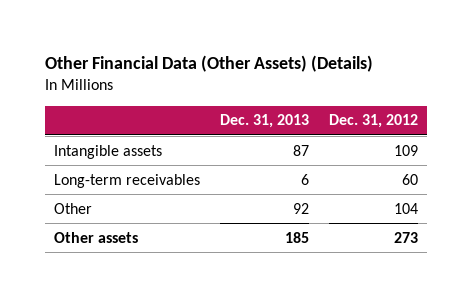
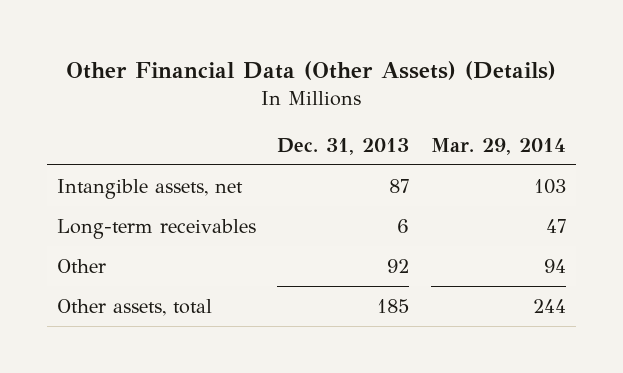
[328,114,418,129] Dec. 31, 2012 -> none
none -> [430,137,566,155] Mar. 29, 2014
[54,144,163,159] Intangible assets -> [57,178,244,199] Intangible assets, net
[54,231,139,243] Other assets -> [57,298,213,316] Other assets, total

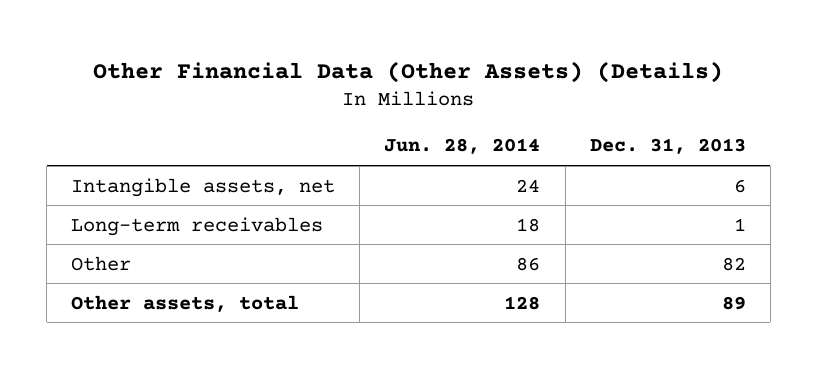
[430,137,566,155] Mar. 29, 2014 -> none
none -> [384,138,541,155] Jun. 28, 2014
[389,178,410,193] 87 -> [733,178,746,193] 6
[397,218,410,233] 6 -> [733,217,746,231] 1
[387,258,410,273] 92 -> [721,256,746,271] 82
[377,298,410,313] 185 -> [721,295,746,310] 89

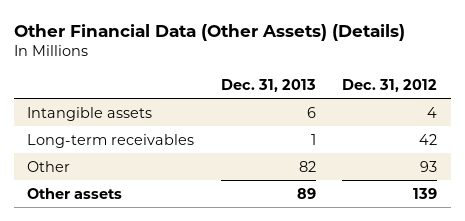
[384,138,541,155] Jun. 28, 2014 -> none
none -> [342,78,438,92] Dec. 31, 2012
[71,177,336,197] Intangible assets, net -> [27,106,153,121] Intangible assets
[71,294,300,312] Other assets, total -> [27,187,123,199] Other assets

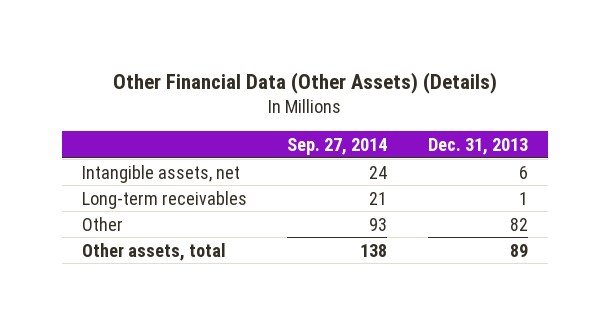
[342,78,438,92] Dec. 31, 2012 -> none
none -> [287,137,388,155] Sep. 27, 2014
[27,106,153,121] Intangible assets -> [81,164,240,183] Intangible assets, net
[27,187,123,199] Other assets -> [81,242,226,261] Other assets, total

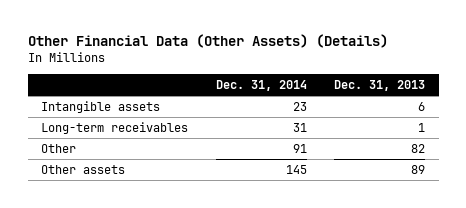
[287,137,388,155] Sep. 27, 2014 -> none
none -> [215,79,307,91] Dec. 31, 2014
[81,164,240,183] Intangible assets, net -> [41,100,161,113] Intangible assets
[81,242,226,261] Other assets, total -> [41,164,126,174] Other assets

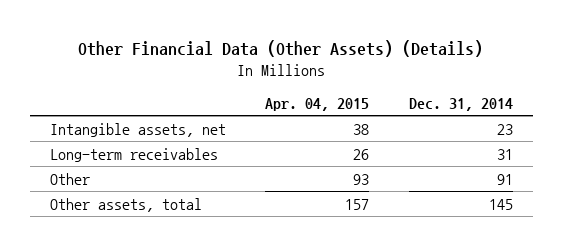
[333,79,425,91] Dec. 31, 2013 -> none
none -> [265,97,370,111] Apr. 04, 2015
[41,100,161,113] Intangible assets -> [49,122,226,137] Intangible assets, net
[41,164,126,174] Other assets -> [49,197,202,212] Other assets, total

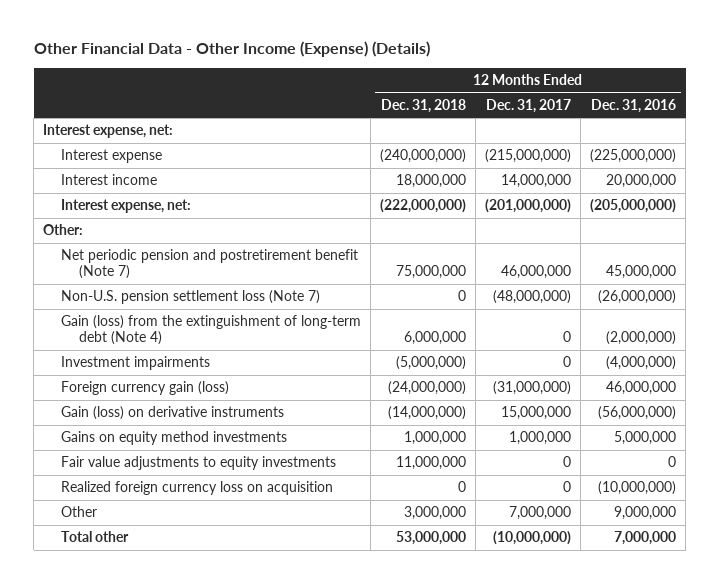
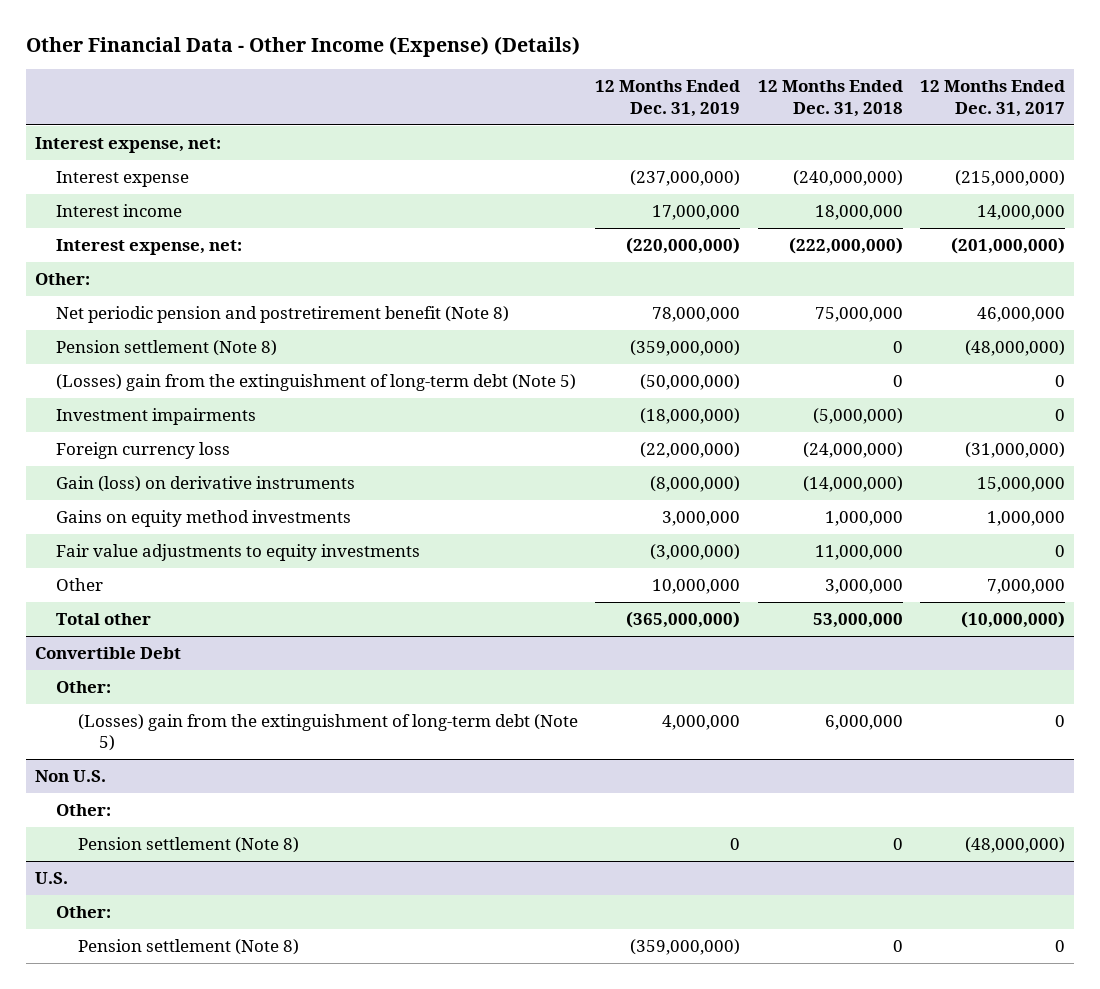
[591,98,677,113] Dec. 31, 2016 -> none
none -> [595,80,741,117] 12 Months Ended Dec. 31, 2019
[61,249,359,280] Net periodic pension and postretirement benefit (Note 7) -> [56,305,510,323] Net periodic pension and postretirement benefit (Note 8)
[61,290,321,305] Non-U.S. pension settlement loss (Note 7) -> [56,339,278,356] Pension settlement (Note 8)
[61,315,362,346] Gain (loss) from the extinguishment of long-term debt (Note 4) -> [56,373,577,391] (Losses) gain from the extinguishment of long-term debt (Note 5)
[404,331,467,346] 6,000,000 -> [892,374,903,387] 0
[61,381,230,396] Foreign currency gain (loss) -> [56,441,231,459] Foreign currency loss
[61,481,334,496] Realized foreign currency loss on acquisition -> none
none -> [34,646,181,659] Convertible Debt
none -> [56,680,112,693] Other:
none -> [77,713,578,752] (Losses) gain from the extinguishment of long-term debt (Note 5)
none -> [34,769,106,782] Non U.S.
none -> [56,803,112,816] Other:
none -> [77,836,299,853] Pension settlement (Note 8)
none -> [34,871,68,884] U.S.
none -> [56,905,112,918] Other:
none -> [77,938,299,955] Pension settlement (Note 8)

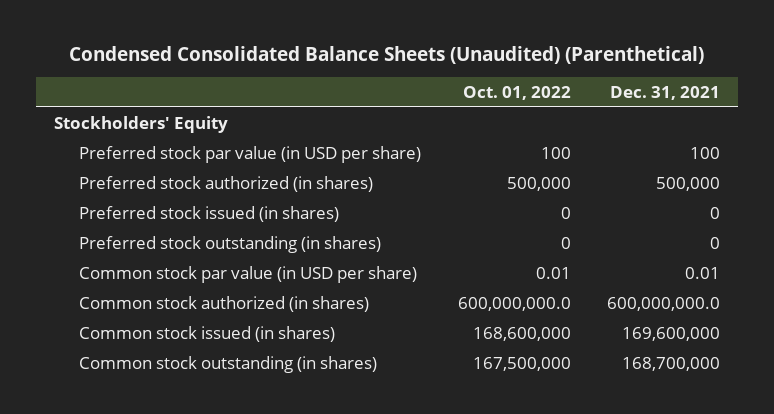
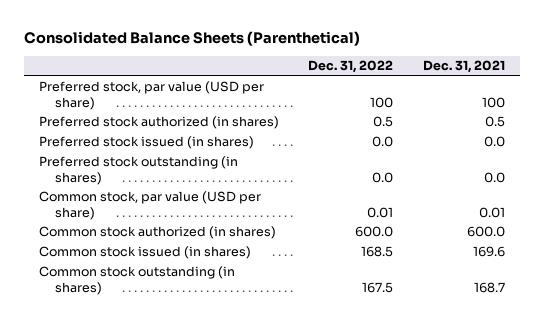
[68,45,704,64] Condensed Consolidated Balance Sheets (Unaudited) (Parenthetical) -> [23,31,360,47] Consolidated Balance Sheets (Parenthetical)
[462,85,571,100] Oct. 01, 2022 -> none
none -> [308,60,394,74] Dec. 31, 2022
[53,115,228,133] Stockholders' Equity -> none
[79,145,422,163] Preferred stock par value (in USD per share) -> [38,81,264,110] Preferred stock, par value (USD per share)
[655,176,720,191] 500,000 -> [484,116,505,128] 0.5
[709,206,720,219] 0 -> [483,136,505,148] 0.0
[709,236,720,249] 0 -> [483,171,505,183] 0.0
[79,265,418,283] Common stock par value (in USD per share) -> [38,191,261,220] Common stock, par value (USD per share)
[606,296,720,311] 600,000,000.0 -> [466,226,505,238] 600.0
[621,326,720,341] 169,600,000 -> [472,246,505,258] 169.6
[621,356,720,371] 168,700,000 -> [473,281,505,293] 168.7

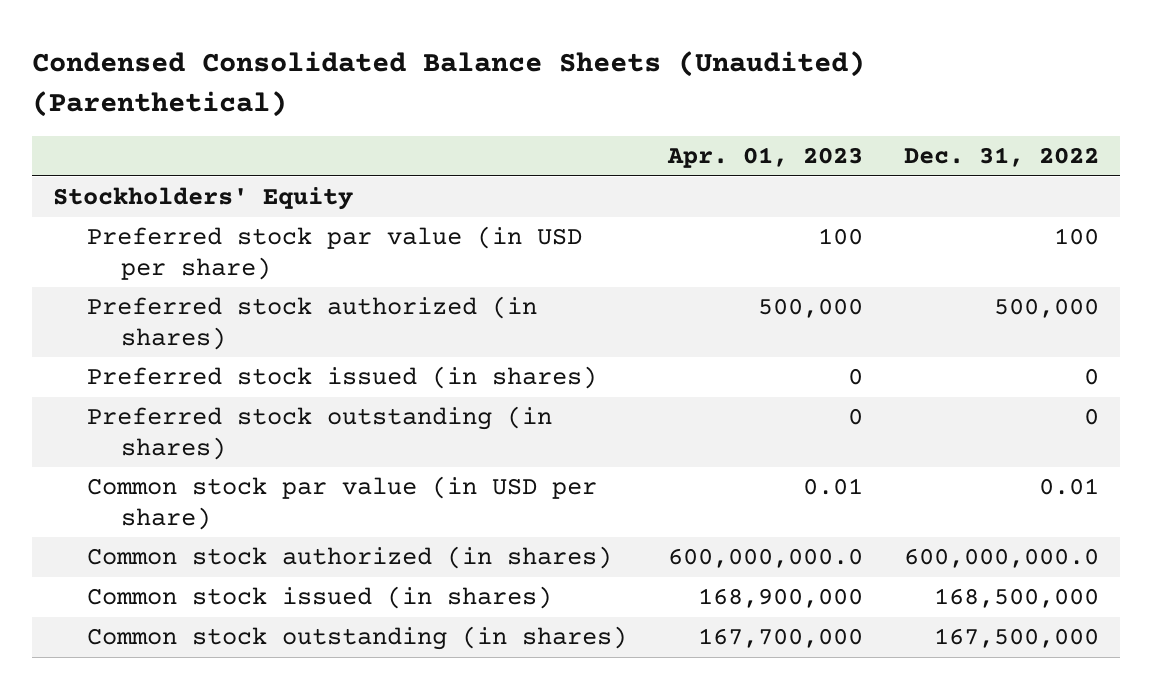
[23,31,360,47] Consolidated Balance Sheets (Parenthetical) -> [32,51,866,117] Condensed Consolidated Balance Sheets (Unaudited) (Parenthetical)
[422,60,505,74] Dec. 31, 2021 -> none
none -> [666,147,863,169] Apr. 01, 2023
none -> [52,187,353,211] Stockholders' Equity
[38,81,264,110] Preferred stock, par value (USD per share) -> [86,226,582,280] Preferred stock par value (in USD per share)
[373,116,394,128] 0.5 -> [994,298,1100,319] 500,000
[372,136,394,148] 0.0 -> [1084,368,1100,386] 0
[372,171,394,183] 0.0 -> [1084,408,1100,426] 0
[38,191,261,220] Common stock, par value (USD per share) -> [86,476,597,530] Common stock par value (in USD per share)
[355,226,394,238] 600.0 -> [904,548,1100,569] 600,000,000.0
[361,246,394,258] 168.5 -> [934,588,1100,609] 168,500,000
[362,281,394,293] 167.5 -> [934,628,1100,649] 167,500,000

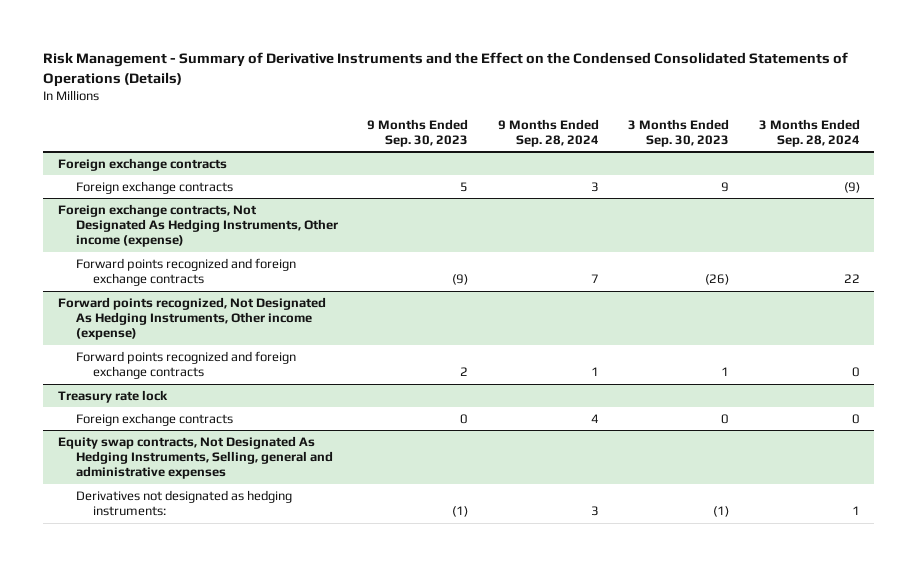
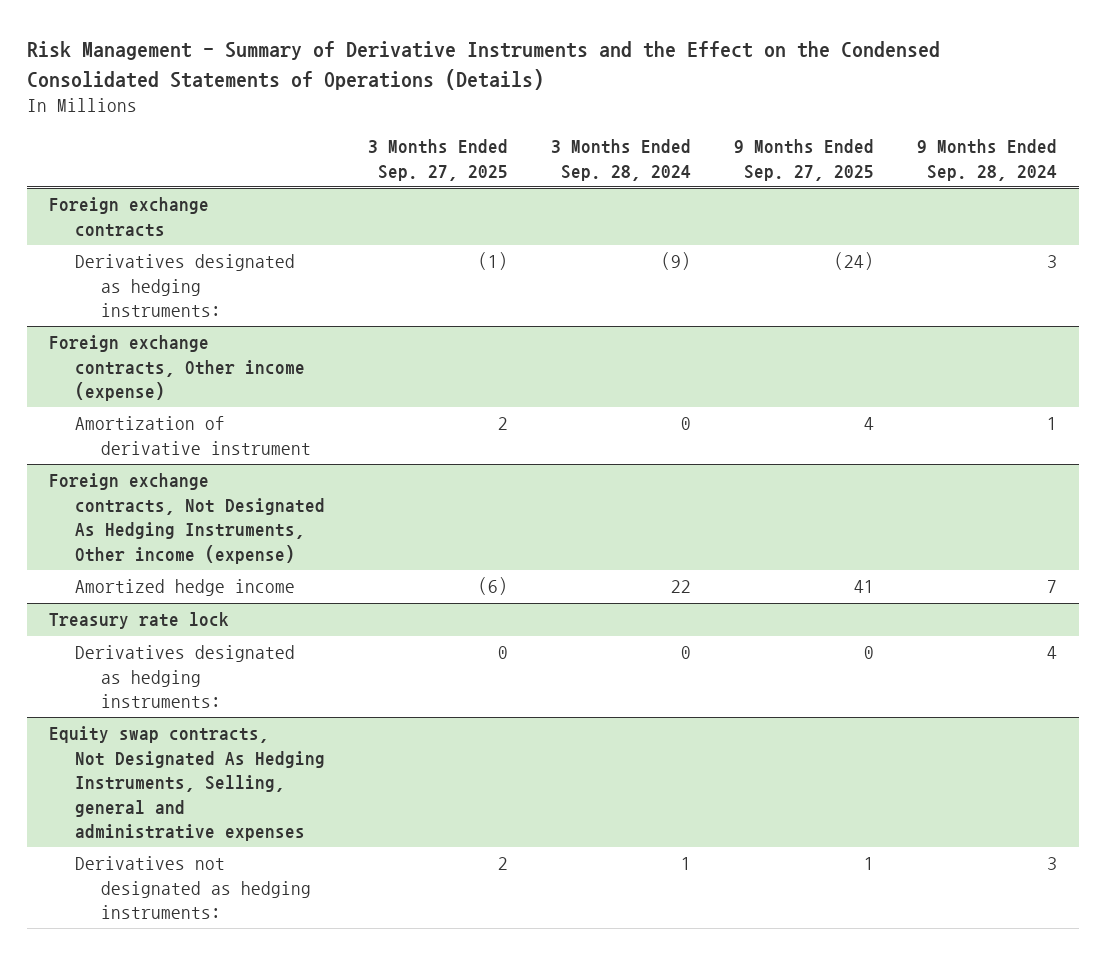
[367,118,469,147] 9 Months Ended Sep. 30, 2023 -> none
[628,118,730,147] 3 Months Ended Sep. 30, 2023 -> none
none -> [367,139,508,181] 3 Months Ended Sep. 27, 2025
none -> [733,139,874,181] 9 Months Ended Sep. 27, 2025
[75,180,233,194] Foreign exchange contracts -> [74,254,295,318] Derivatives designated as hedging instruments:
none -> [48,335,305,402] Foreign exchange contracts, Other income (expense)
none -> [74,416,312,455] Amortization of derivative instrument
[57,296,326,341] Forward points recognized, Not Designated As Hedging Instruments, Other income (expense) -> none
[75,350,296,380] Forward points recognized and foreign exchange contracts -> none
[75,257,296,287] Forward points recognized and foreign exchange contracts -> [74,579,295,597] Amortized hedge income
[75,412,233,426] Foreign exchange contracts -> [74,645,295,709] Derivatives designated as hedging instruments:

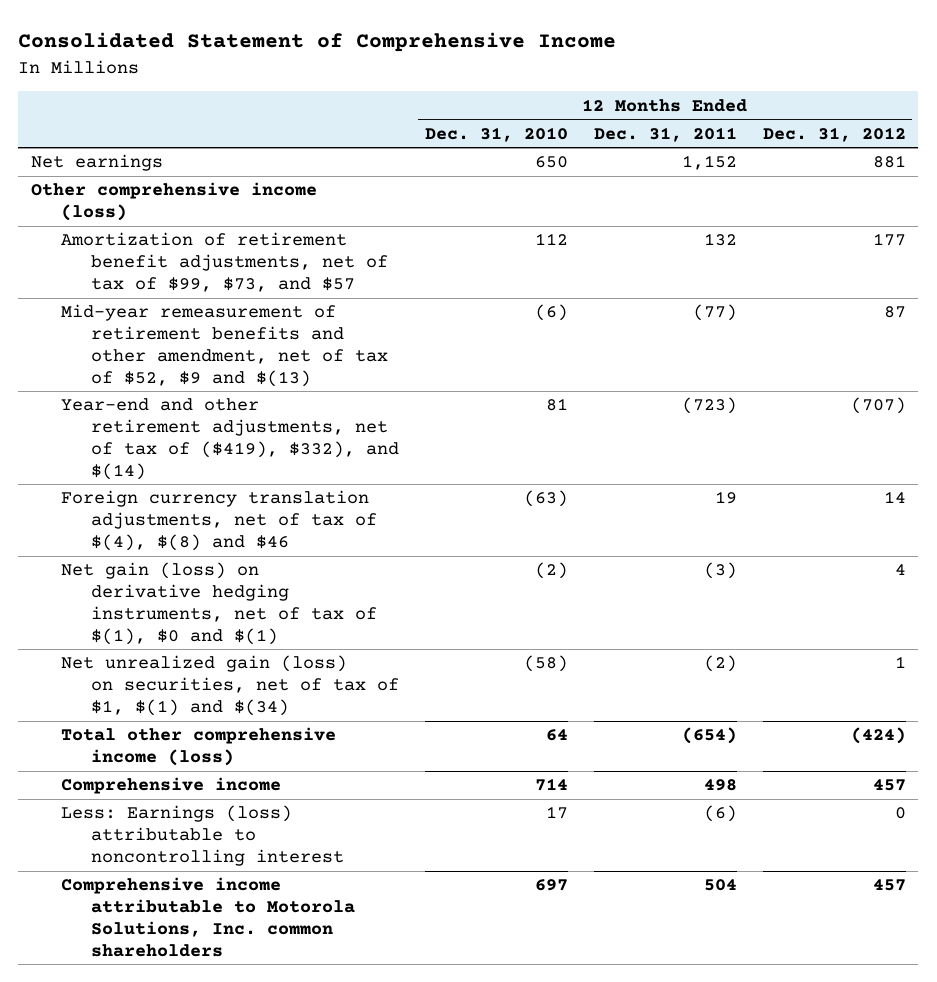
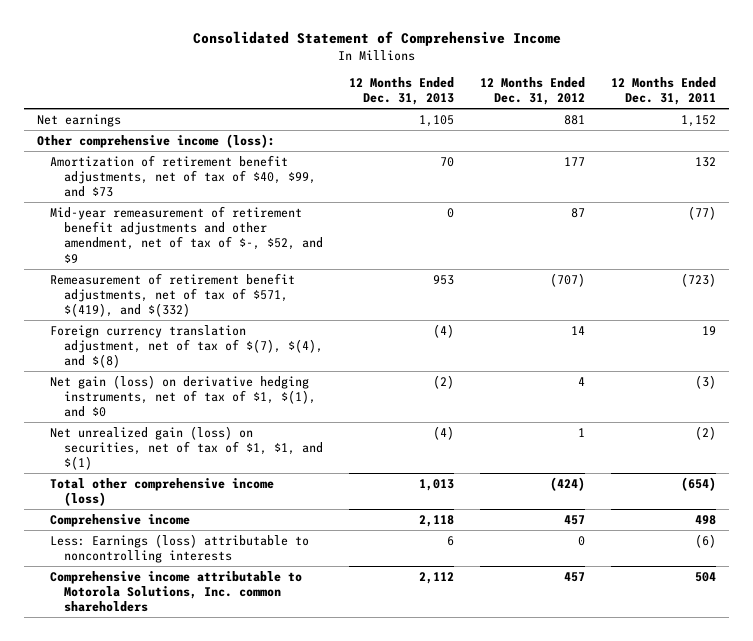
[424,126,568,142] Dec. 31, 2010 -> none
none -> [348,76,454,106] 12 Months Ended Dec. 31, 2013
[31,182,318,222] Other comprehensive income (loss) -> [37,133,276,148] Other comprehensive income (loss):
[61,232,388,292] Amortization of retirement benefit adjustments, net of tax of $99, $73, and $57 -> [50,154,316,198] Amortization of retirement benefit adjustments, net of tax of $40, $99, and $73
[61,304,388,387] Mid-year remeasurement of retirement benefits and other amendment, net of tax of $52, $9 and $(13) -> [50,205,323,263] Mid-year remeasurement of retirement benefit adjustments and other amendment, net of tax of $-, $52, and $9
[61,398,399,480] Year-end and other retirement adjustments, net of tax of ($419), $332), and $(14) -> [50,272,296,318] Remeasurement of retirement benefit adjustments, net of tax of $571, $(419), and $(332)
[61,490,377,551] Foreign currency translation adjustments, net of tax of $(4), $(8) and $46 -> [50,324,323,369] Foreign currency translation adjustment, net of tax of $(7), $(4), and $(8)
[61,562,377,645] Net gain (loss) on derivative hedging instruments, net of tax of $(1), $0 and $(1) -> [50,374,316,418] Net gain (loss) on derivative hedging instruments, net of tax of $1, $(1), and $0
[61,655,399,716] Net unrealized gain (loss) on securities, net of tax of $1, $(1) and $(34) -> [50,425,323,471] Net unrealized gain (loss) on securities, net of tax of $1, $1, and $(1)
[61,805,344,866] Less: Earnings (loss) attributable to noncontrolling interest -> [50,533,310,564] Less: Earnings (loss) attributable to noncontrolling interests

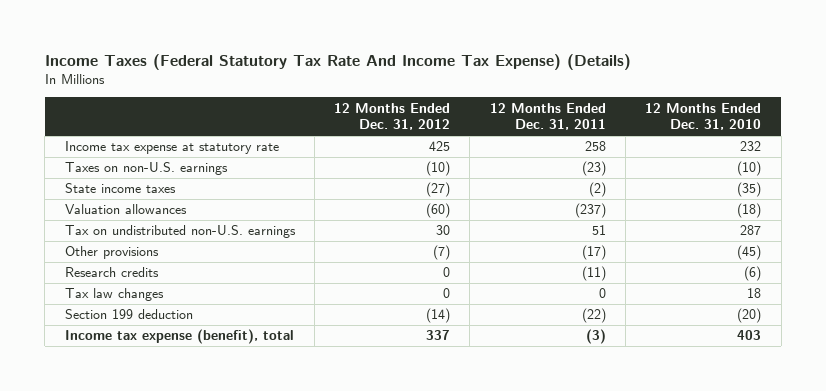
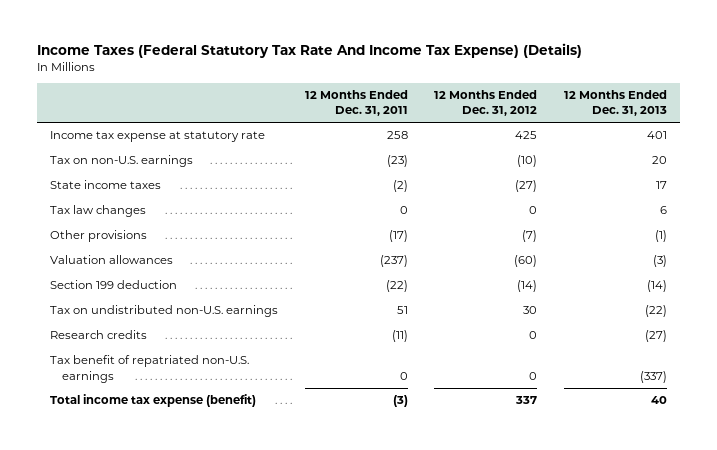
[645,102,762,131] 12 Months Ended Dec. 31, 2010 -> none
none -> [563,90,667,117] 12 Months Ended Dec. 31, 2013
[64,162,228,176] Taxes on non-U.S. earnings -> [50,155,194,168] Tax on non-U.S. earnings
[64,288,164,302] Tax law changes -> [50,205,147,218] Tax law changes
[64,246,159,260] Other provisions -> [50,230,148,243] Other provisions
[64,309,193,320] Section 199 deduction -> [50,280,178,290] Section 199 deduction
none -> [50,355,250,383] Tax benefit of repatriated non-U.S. earnings
[64,329,294,345] Income tax expense (benefit), total -> [50,394,257,408] Total income tax expense (benefit)

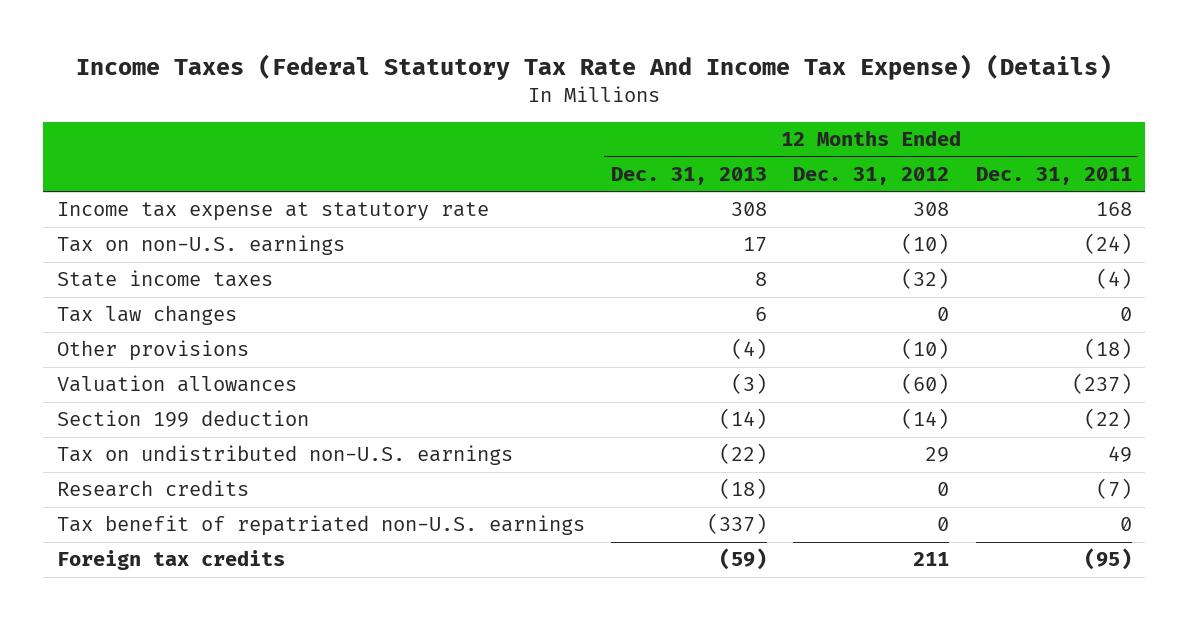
[386,131,408,140] 258 -> [1095,202,1132,217] 168
[515,131,538,140] 425 -> [913,202,950,217] 308
[646,131,667,140] 401 -> [730,202,767,217] 308
[386,155,408,168] (23) -> [1083,233,1132,255] (24)
[651,156,667,165] 20 -> [742,237,767,253] 17
[392,180,408,193] (2) -> [1095,268,1132,290] (4)
[515,180,538,193] (27) -> [901,268,950,290] (32)
[655,181,667,190] 17 -> [754,272,767,287] 8
[388,230,408,243] (17) -> [1083,338,1132,360] (18)
[522,230,538,243] (7) -> [901,338,950,360] (10)
[654,230,667,243] (1) -> [730,338,767,360] (4)
[396,306,408,315] 51 -> [1107,446,1132,463] 49
[523,306,538,315] 30 -> [925,447,950,463] 29
[391,330,408,343] (11) -> [1095,478,1132,500] (7)
[644,330,667,343] (27) -> [718,478,767,500] (18)
[50,394,257,408] Total income tax expense (benefit) -> none
none -> [56,550,285,571] Foreign tax credits

